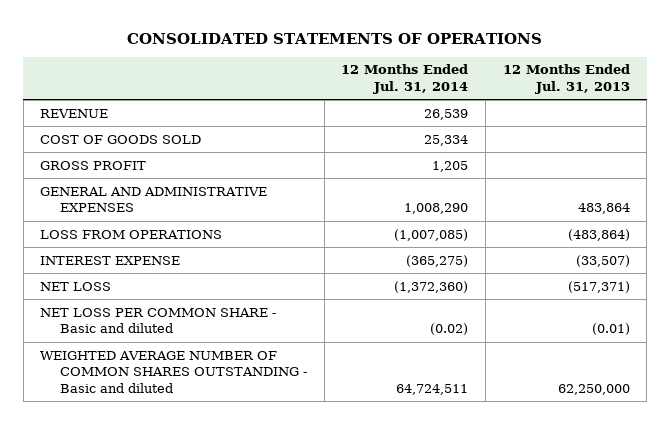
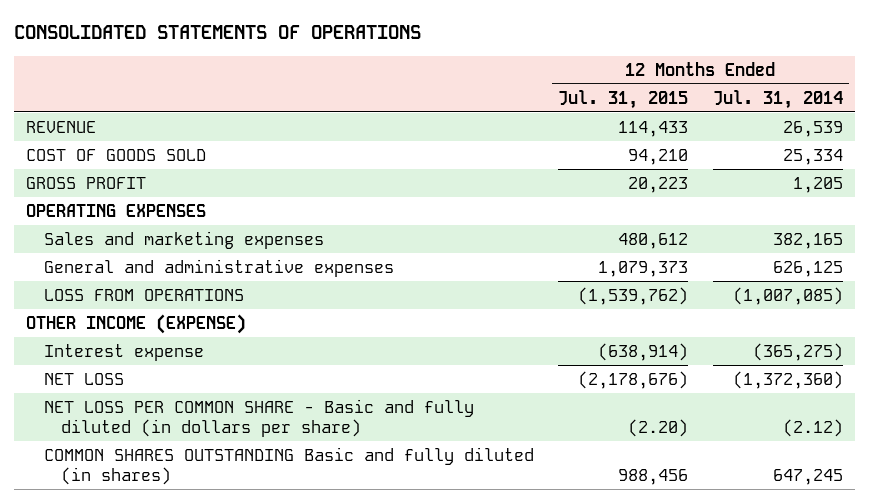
[502,64,630,94] 12 Months Ended Jul. 31, 2013 -> none
none -> [558,89,689,109] Jul. 31, 2015
none -> [26,203,207,217] OPERATING EXPENSES
none -> [43,230,324,249] Sales and marketing expenses
[40,186,268,213] GENERAL AND ADMINISTRATIVE EXPENSES -> [43,258,394,277] General and administrative expenses
[404,203,469,215] 1,008,290 -> [772,260,843,277] 626,125
none -> [26,313,247,334] OTHER INCOME (EXPENSE)
[40,255,181,265] INTEREST EXPENSE -> [43,343,204,361] Interest expense
[40,307,277,334] NET LOSS PER COMMON SHARE - Basic and diluted -> [43,398,474,437] NET LOSS PER COMMON SHARE - Basic and fully diluted (in dollars per share)
[430,323,469,336] (0.02) -> [782,418,843,437] (2.12)
[40,350,308,393] WEIGHTED AVERAGE NUMBER OF COMMON SHARES OUTSTANDING - Basic and diluted -> [43,446,534,485] COMMON SHARES OUTSTANDING Basic and fully diluted (in shares)
[396,383,469,395] 64,724,511 -> [772,468,843,485] 647,245

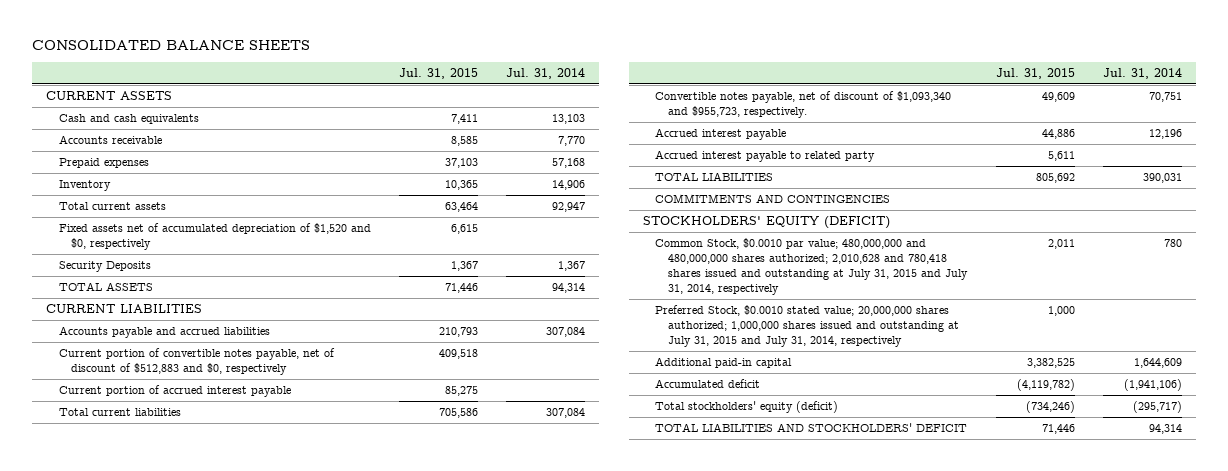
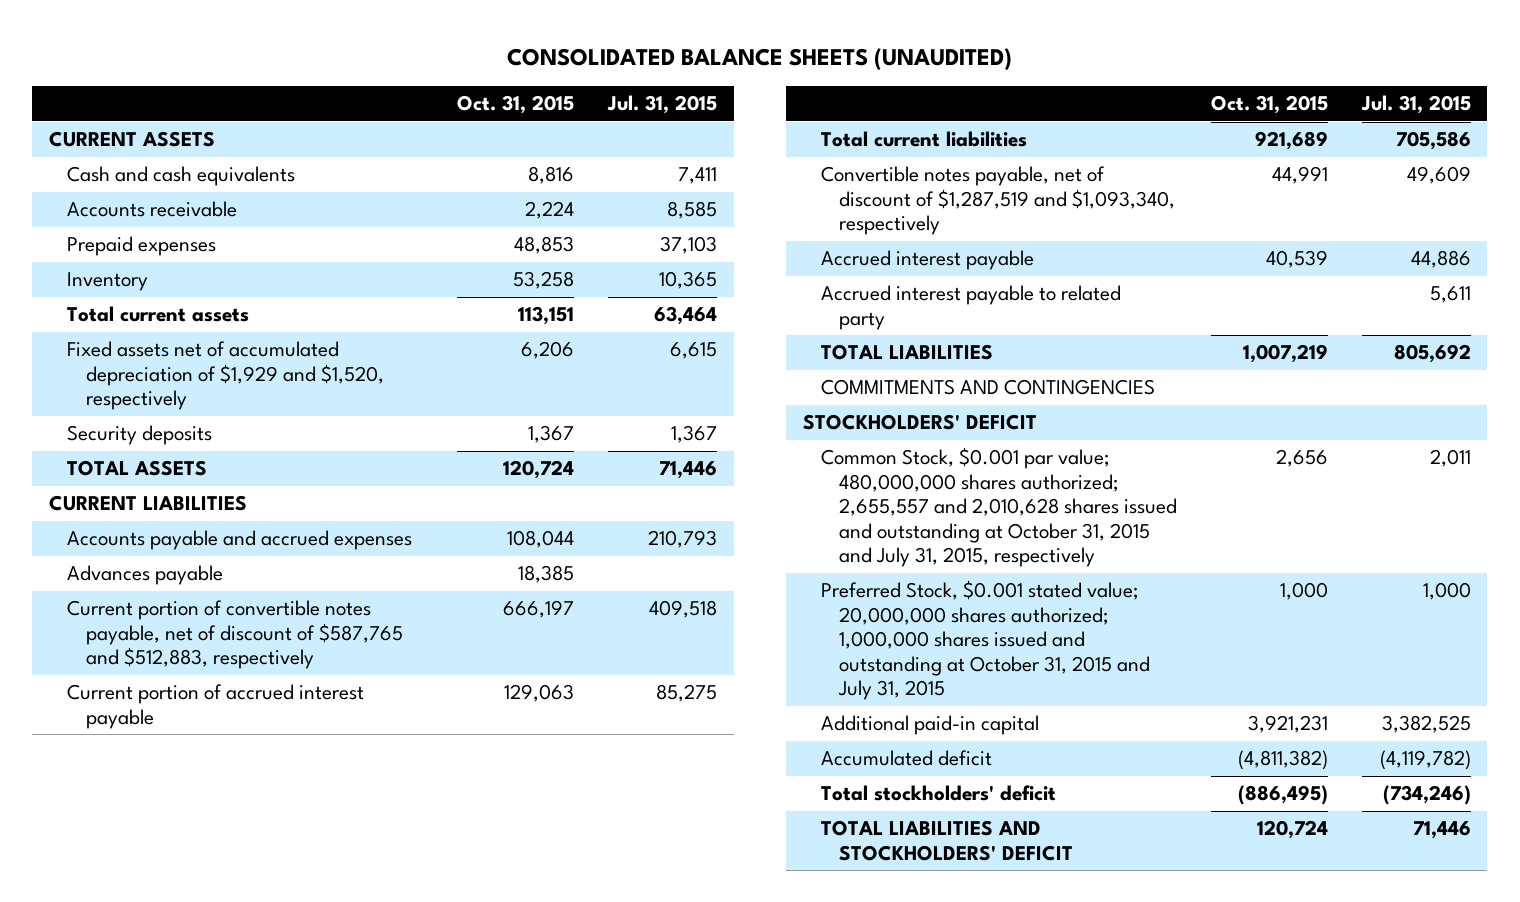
[31,40,310,51] CONSOLIDATED BALANCE SHEETS -> [506,47,1012,70] CONSOLIDATED BALANCE SHEETS (UNAUDITED)
[506,67,586,79] Jul. 31, 2014 -> none
none -> [457,95,575,115] Oct. 31, 2015
[58,222,371,251] Fixed assets net of accumulated depreciation of $1,520 and $0, respectively -> [67,341,384,411] Fixed assets net of accumulated depreciation of $1,929 and $1,520, respectively
[58,260,151,272] Security Deposits -> [67,425,213,446] Security deposits
[58,325,270,338] Accounts payable and accrued liabilities -> [67,530,413,551] Accounts payable and accrued expenses
none -> [67,565,224,586] Advances payable
[58,347,335,376] Current portion of convertible notes payable, net of discount of $512,883 and $0, respectively -> [67,600,403,670] Current portion of convertible notes payable, net of discount of $587,765 and $512,883, respectively
[655,90,952,119] Convertible notes payable, net of discount of $1,093,340 and $955,723, respectively. -> [821,166,1176,236] Convertible notes payable, net of discount of $1,287,519 and $1,093,340, respectively
[642,215,890,229] STOCKHOLDERS' EQUITY (DEFICIT) -> [802,414,1037,431] STOCKHOLDERS' DEFICIT
[655,237,969,296] Common Stock, $0.0010 par value; 480,000,000 and 480,000,000 shares authorized; 2,010,628 and 780,418 shares issued and outstanding at July 31, 2015 and July 31, 2014, respectively -> [821,447,1178,568] Common Stock, $0.001 par value; 480,000,000 shares authorized; 2,655,557 and 2,010,628 shares issued and outstanding at October 31, 2015 and July 31, 2015, respectively
[655,304,960,348] Preferred Stock, $0.0010 stated value; 20,000,000 shares authorized; 1,000,000 shares issued and outstanding at July 31, 2015 and July 31, 2014, respectively -> [821,580,1151,701] Preferred Stock, $0.001 stated value; 20,000,000 shares authorized; 1,000,000 shares issued and outstanding at October 31, 2015 and July 31, 2015
[655,400,839,413] Total stockholders' equity (deficit) -> [821,785,1057,802] Total stockholders' deficit

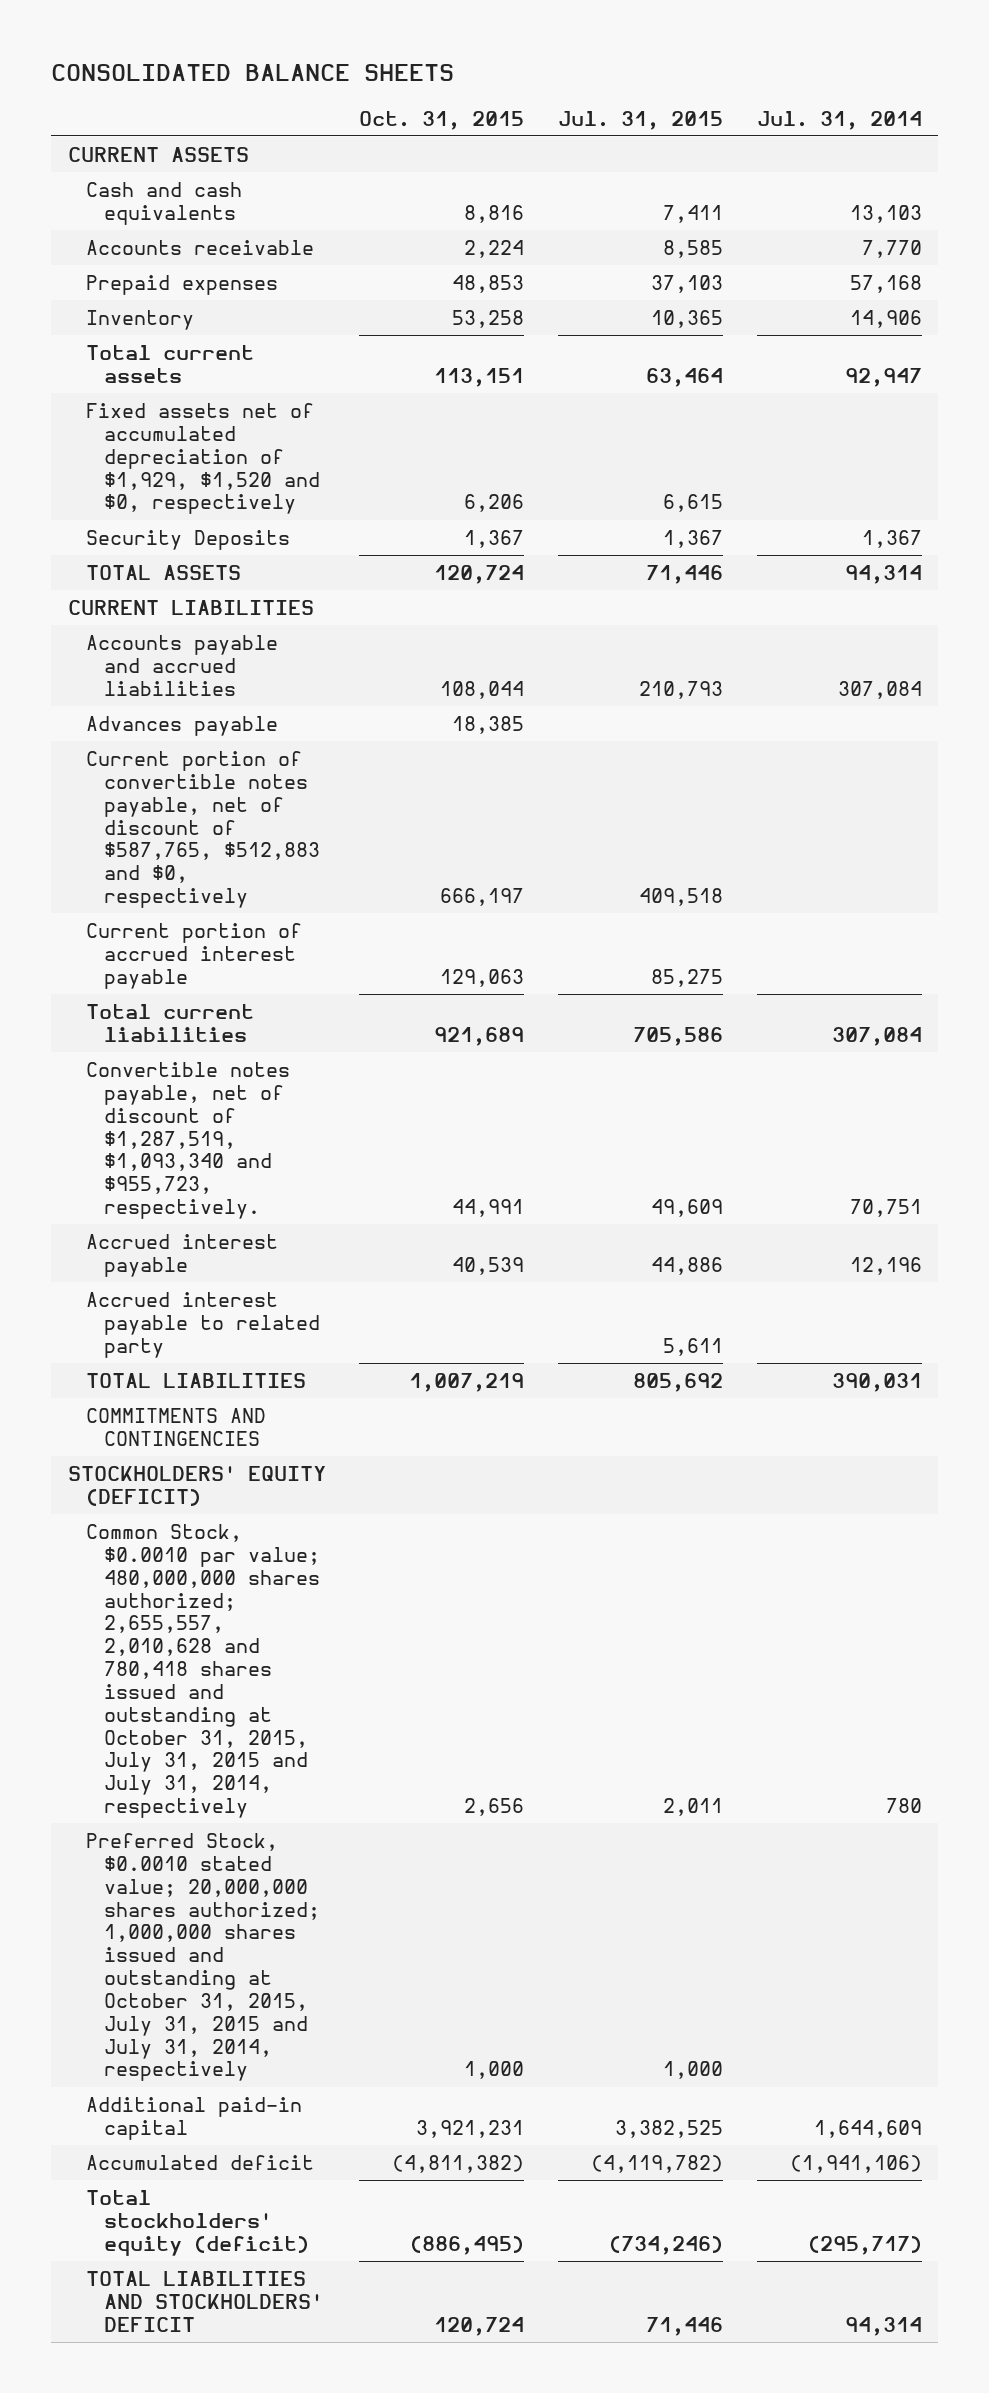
[506,47,1012,70] CONSOLIDATED BALANCE SHEETS (UNAUDITED) -> [50,63,454,81] CONSOLIDATED BALANCE SHEETS
none -> [756,110,922,130] Jul. 31, 2014
[67,341,384,411] Fixed assets net of accumulated depreciation of $1,929 and $1,520, respectively -> [85,403,321,515] Fixed assets net of accumulated depreciation of $1,929, $1,520 and $0, respectively
[67,425,213,446] Security deposits -> [85,530,290,551] Security Deposits
[67,530,413,551] Accounts payable and accrued expenses -> [85,635,278,696] Accounts payable and accrued liabilities
[67,600,403,670] Current portion of convertible notes payable, net of discount of $587,765 and $512,883, respectively -> [85,751,321,909] Current portion of convertible notes payable, net of discount of $587,765, $512,883 and $0, respectively
[821,166,1176,236] Convertible notes payable, net of discount of $1,287,519 and $1,093,340, respectively -> [85,1062,290,1220] Convertible notes payable, net of discount of $1,287,519, $1,093,340 and $955,723, respectively.
[802,414,1037,431] STOCKHOLDERS' DEFICIT -> [67,1466,326,1506] STOCKHOLDERS' EQUITY (DEFICIT)
[821,447,1178,568] Common Stock, $0.001 par value; 480,000,000 shares authorized; 2,655,557 and 2,010,628 shares issued and outstanding at October 31, 2015 and July 31, 2015, respectively -> [85,1524,321,1819] Common Stock, $0.0010 par value; 480,000,000 shares authorized; 2,655,557, 2,010,628 and 780,418 shares issued and outstanding at October 31, 2015, July 31, 2015 and July 31, 2014, respectively
[821,580,1151,701] Preferred Stock, $0.001 stated value; 20,000,000 shares authorized; 1,000,000 shares issued and outstanding at October 31, 2015 and July 31, 2015 -> [85,1833,321,2082] Preferred Stock, $0.0010 stated value; 20,000,000 shares authorized; 1,000,000 shares issued and outstanding at October 31, 2015, July 31, 2015 and July 31, 2014, respectively
[821,785,1057,802] Total stockholders' deficit -> [85,2190,310,2256] Total stockholders' equity (deficit)

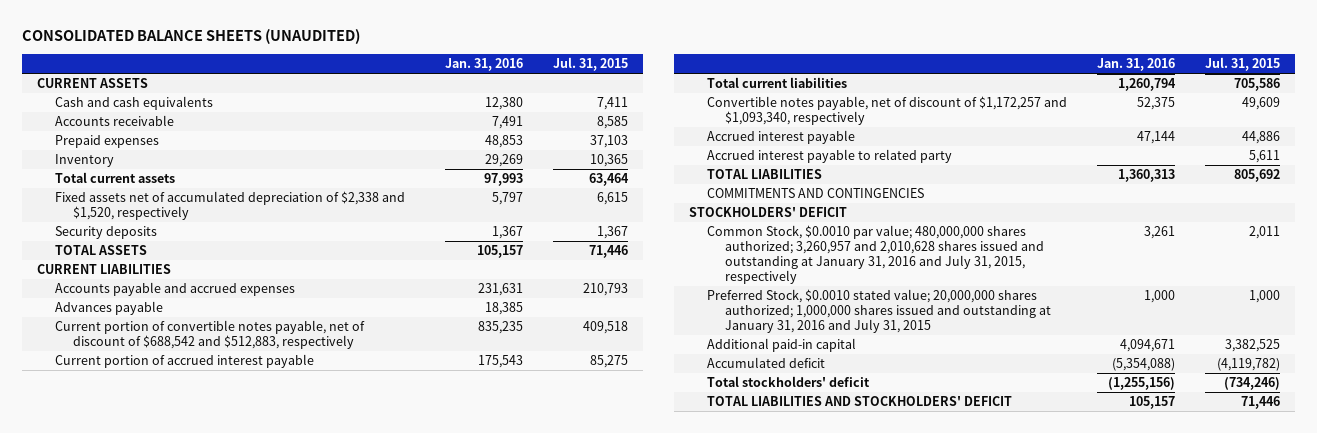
[50,63,454,81] CONSOLIDATED BALANCE SHEETS -> [21,29,360,45] CONSOLIDATED BALANCE SHEETS (UNAUDITED)
[359,110,525,130] Oct. 31, 2015 -> none
[756,110,922,130] Jul. 31, 2014 -> none
none -> [444,58,523,72] Jan. 31, 2016
[85,403,321,515] Fixed assets net of accumulated depreciation of $1,929, $1,520 and $0, respectively -> [54,191,405,221] Fixed assets net of accumulated depreciation of $2,338 and $1,520, respectively
[85,530,290,551] Security Deposits -> [54,226,157,240] Security deposits
[85,635,278,696] Accounts payable and accrued liabilities -> [54,282,295,297] Accounts payable and accrued expenses
[85,751,321,909] Current portion of convertible notes payable, net of discount of $587,765, $512,883 and $0, respectively -> [54,320,365,350] Current portion of convertible notes payable, net of discount of $688,542 and $512,883, respectively
[85,1062,290,1220] Convertible notes payable, net of discount of $1,287,519, $1,093,340 and $955,723, respectively. -> [707,96,1068,126] Convertible notes payable, net of discount of $1,172,257 and $1,093,340, respectively
[67,1466,326,1506] STOCKHOLDERS' EQUITY (DEFICIT) -> [688,207,847,218] STOCKHOLDERS' DEFICIT
[85,1524,321,1819] Common Stock, $0.0010 par value; 480,000,000 shares authorized; 2,655,557, 2,010,628 and 780,418 shares issued and outstanding at October 31, 2015, July 31, 2015 and July 31, 2014, respectively -> [707,225,1045,285] Common Stock, $0.0010 par value; 480,000,000 shares authorized; 3,260,957 and 2,010,628 shares issued and outstanding at January 31, 2016 and July 31, 2015, respectively
[85,1833,321,2082] Preferred Stock, $0.0010 stated value; 20,000,000 shares authorized; 1,000,000 shares issued and outstanding at October 31, 2015, July 31, 2015 and July 31, 2014, respectively -> [707,289,1052,334] Preferred Stock, $0.0010 stated value; 20,000,000 shares authorized; 1,000,000 shares issued and outstanding at January 31, 2016 and July 31, 2015
[85,2190,310,2256] Total stockholders' equity (deficit) -> [707,376,871,388] Total stockholders' deficit

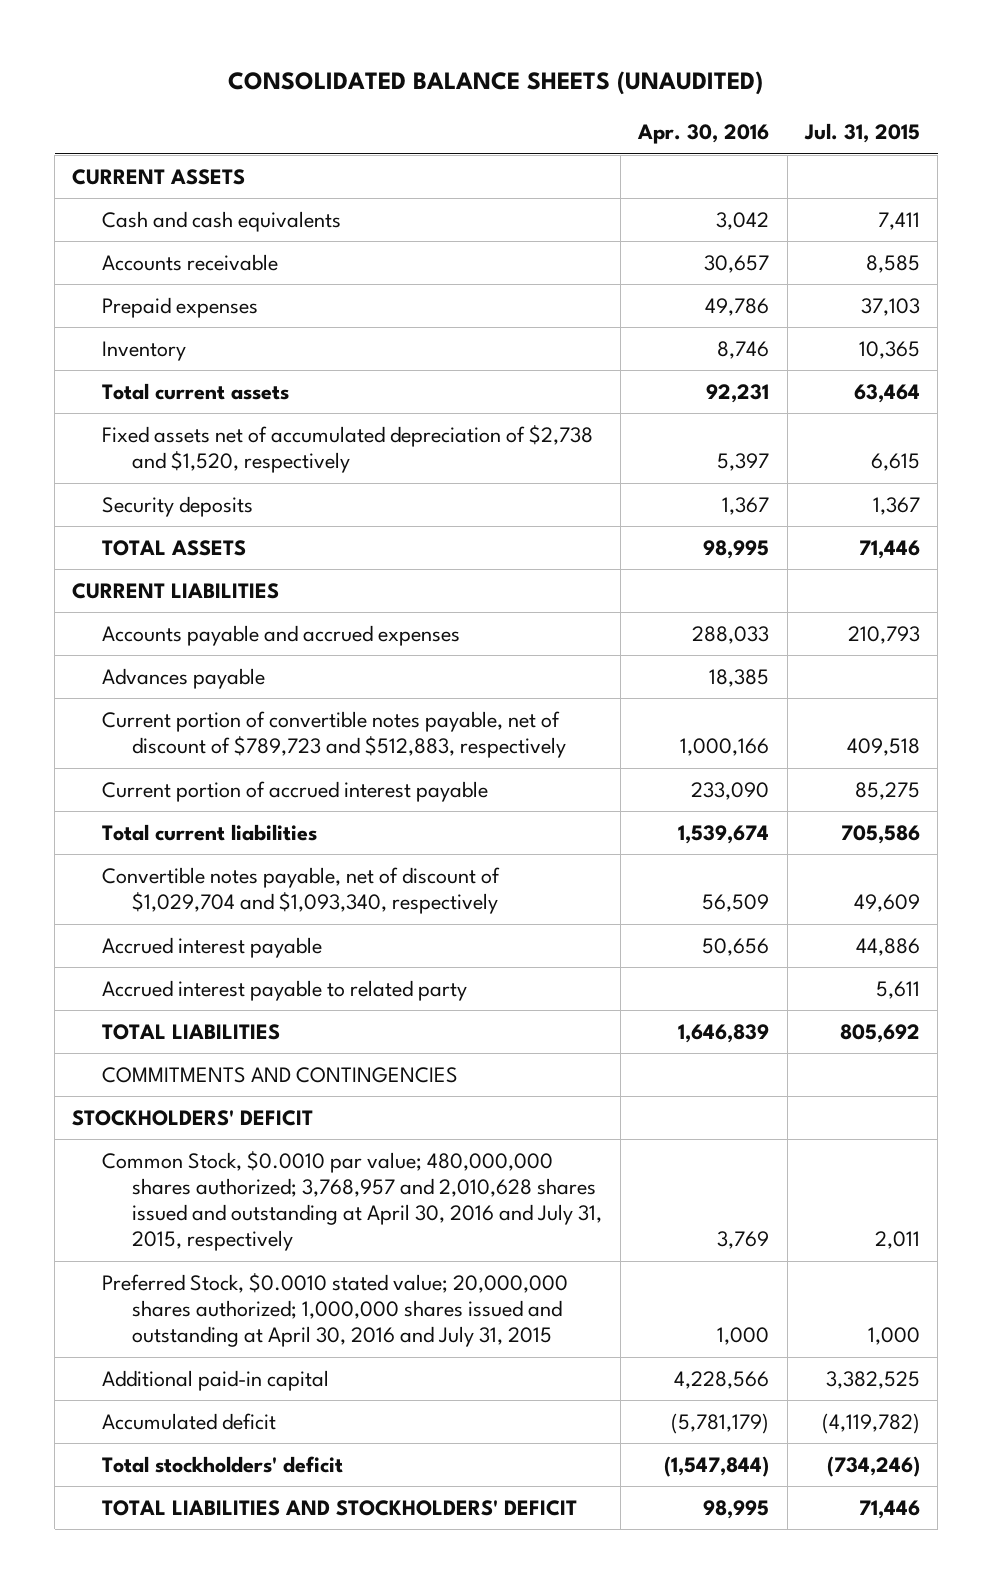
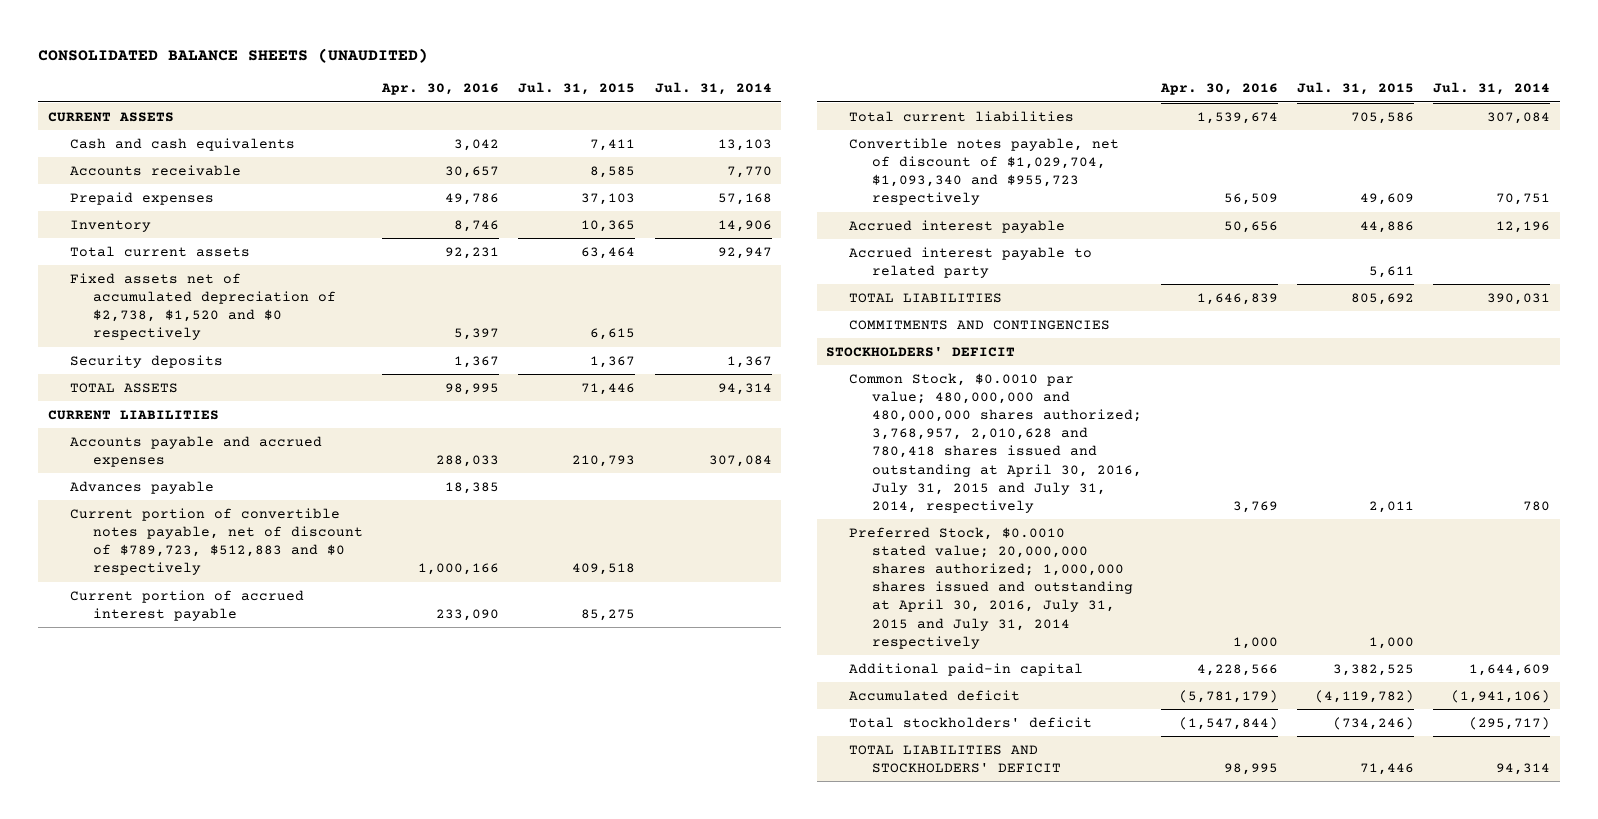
none -> [654,82,772,96] Jul. 31, 2014
[102,424,594,474] Fixed assets net of accumulated depreciation of $2,738 and $1,520, respectively -> [70,272,337,341] Fixed assets net of accumulated depreciation of $2,738, $1,520 and $0 respectively
[102,710,567,759] Current portion of convertible notes payable, net of discount of $789,723 and $512,883, respectively -> [70,507,364,576] Current portion of convertible notes payable, net of discount of $789,723, $512,883 and $0 respectively
[102,866,501,915] Convertible notes payable, net of discount of $1,029,704 and $1,093,340, respectively -> [849,137,1120,206] Convertible notes payable, net of discount of $1,029,704, $1,093,340 and $955,723 respectively
[102,1150,603,1252] Common Stock, $0.0010 par value; 480,000,000 shares authorized; 3,768,957 and 2,010,628 shares issued and outstanding at April 30, 2016 and July 31, 2015, respectively -> [849,372,1142,514] Common Stock, $0.0010 par value; 480,000,000 and 480,000,000 shares authorized; 3,768,957, 2,010,628 and 780,418 shares issued and outstanding at April 30, 2016, July 31, 2015 and July 31, 2014, respectively
[102,1272,569,1348] Preferred Stock, $0.0010 stated value; 20,000,000 shares authorized; 1,000,000 shares issued and outstanding at April 30, 2016 and July 31, 2015 -> [849,526,1133,649] Preferred Stock, $0.0010 stated value; 20,000,000 shares authorized; 1,000,000 shares issued and outstanding at April 30, 2016, July 31, 2015 and July 31, 2014 respectively

